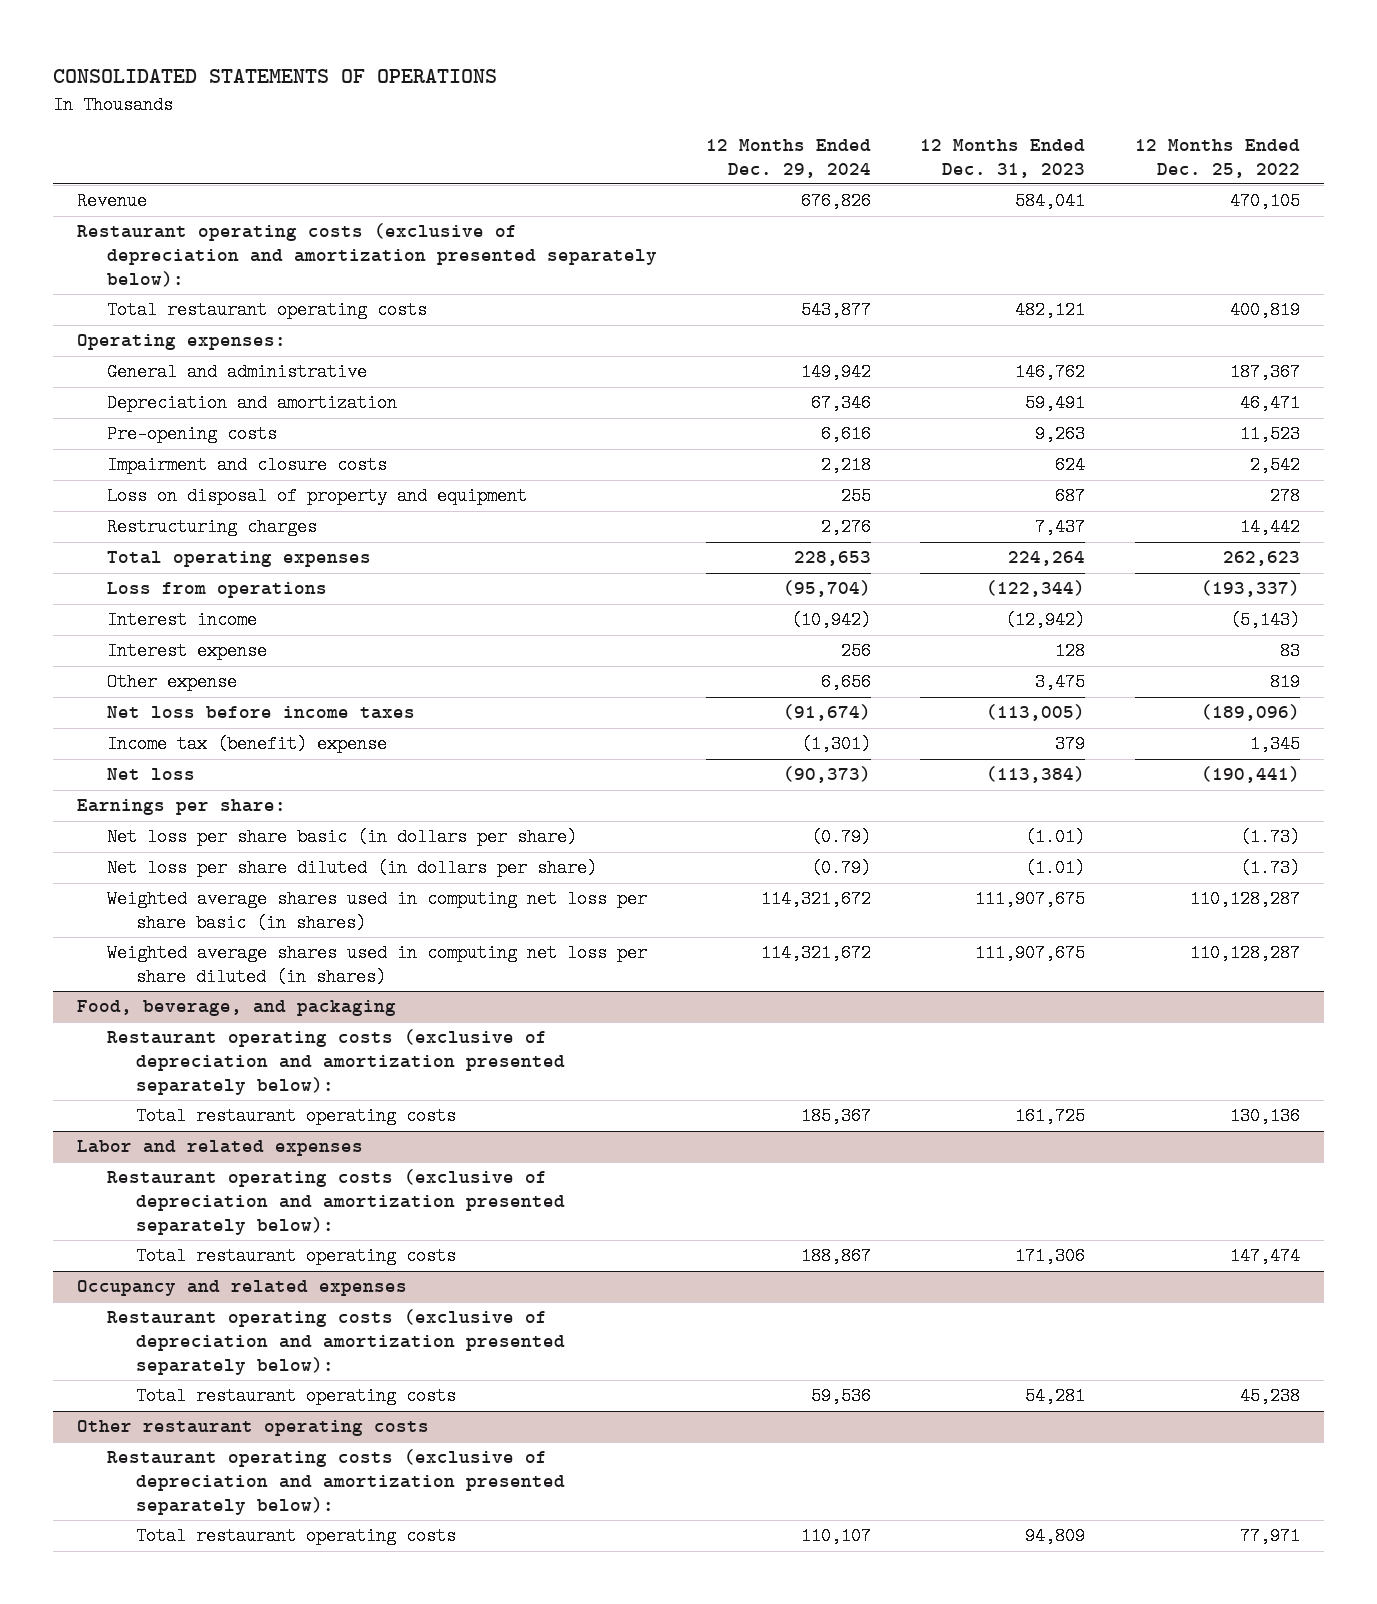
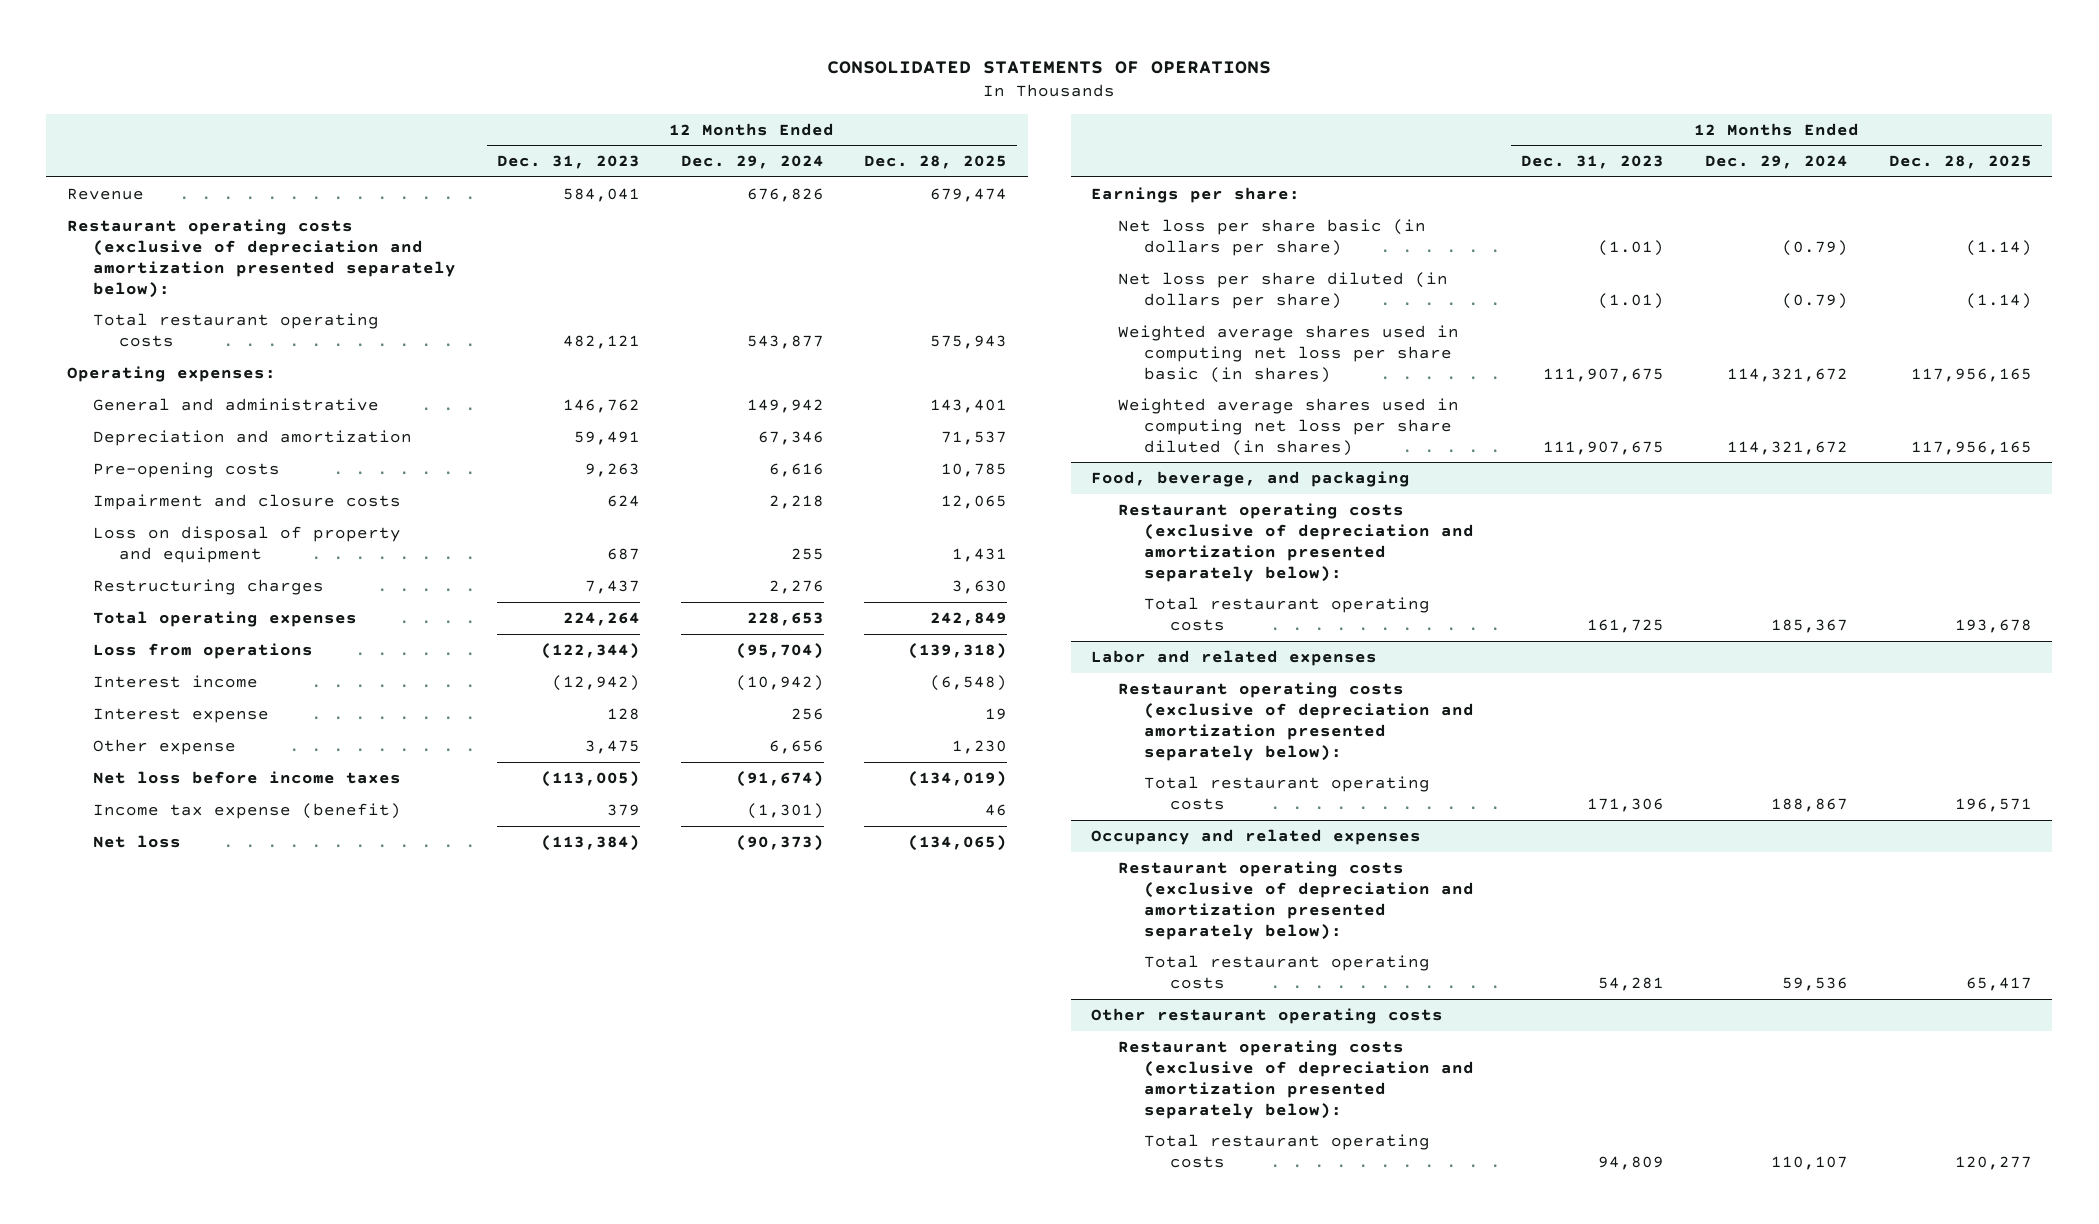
[1134,138,1300,178] 12 Months Ended Dec. 25, 2022 -> none
none -> [864,155,1008,170] Dec. 28, 2025
[106,735,387,754] Income tax (benefit) expense -> [92,802,401,819] Income tax expense (benefit)

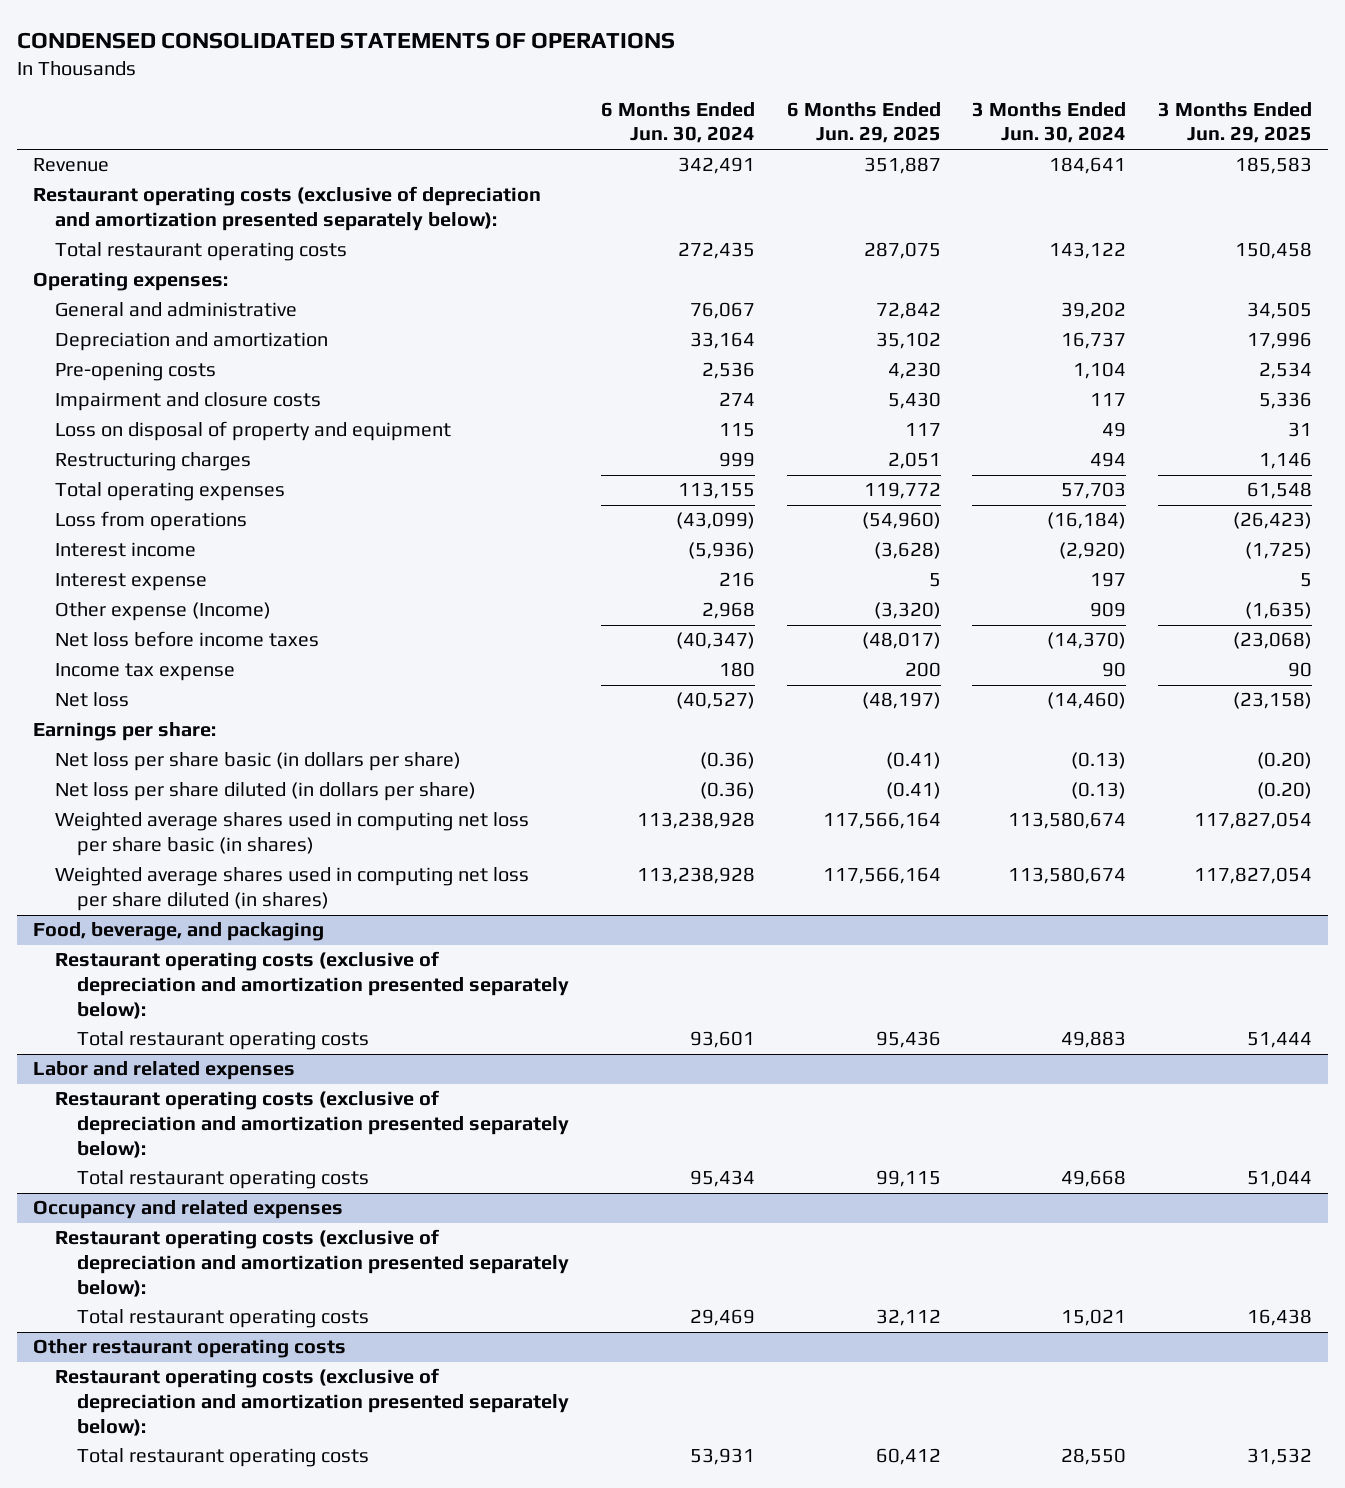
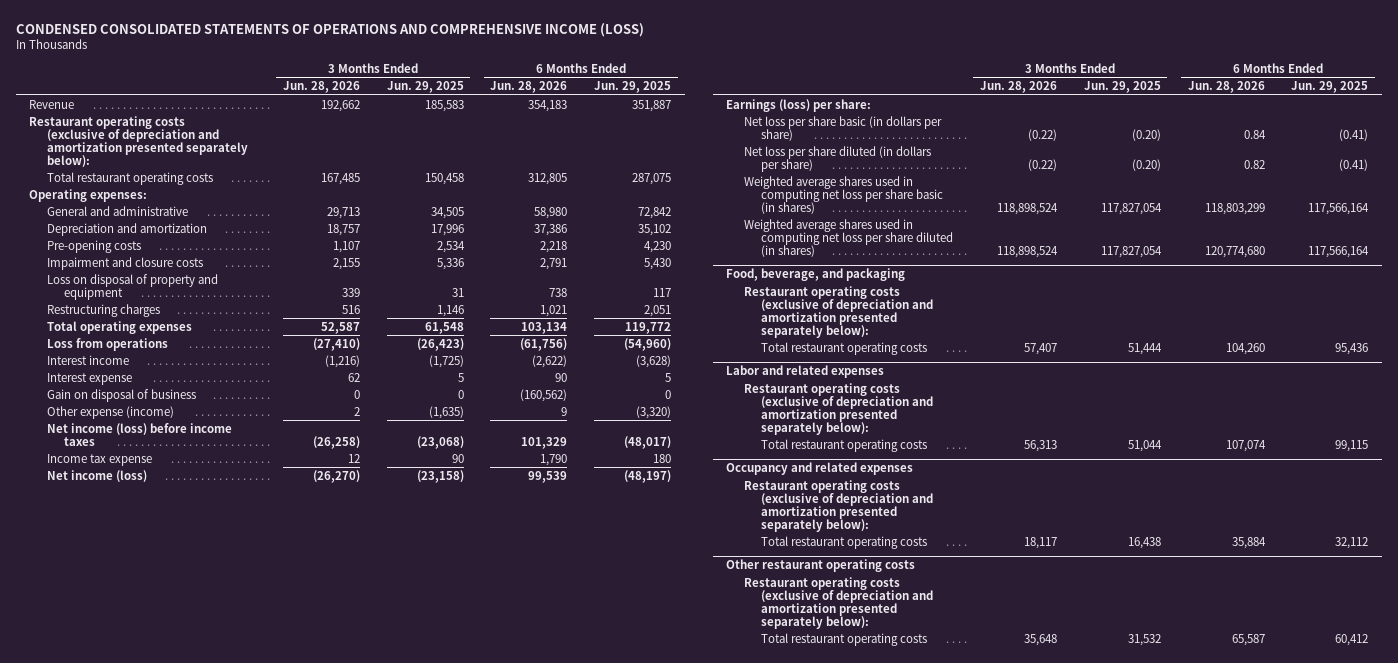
[16,31,675,49] CONDENSED CONSOLIDATED STATEMENTS OF OPERATIONS -> [16,22,645,37] CONDENSED CONSOLIDATED STATEMENTS OF OPERATIONS AND COMPREHENSIVE INCOME (LOSS)
[600,101,755,144] 6 Months Ended Jun. 30, 2024 -> none
[972,101,1127,144] 3 Months Ended Jun. 30, 2024 -> none
none -> [282,81,360,94] Jun. 28, 2026
none -> [490,81,568,94] Jun. 28, 2026
none -> [46,388,196,402] Gain on disposal of business
[55,602,272,622] Other expense (Income) -> [46,405,174,419] Other expense (income)
[55,631,320,648] Net loss before income taxes -> [46,422,232,446] Net income (loss) before income taxes
[904,662,941,678] 200 -> [653,453,672,463] 180
[55,692,130,708] Net loss -> [46,469,147,482] Net income (loss)
[32,722,216,742] Earnings per share: -> [726,98,872,112] Earnings (loss) per share:

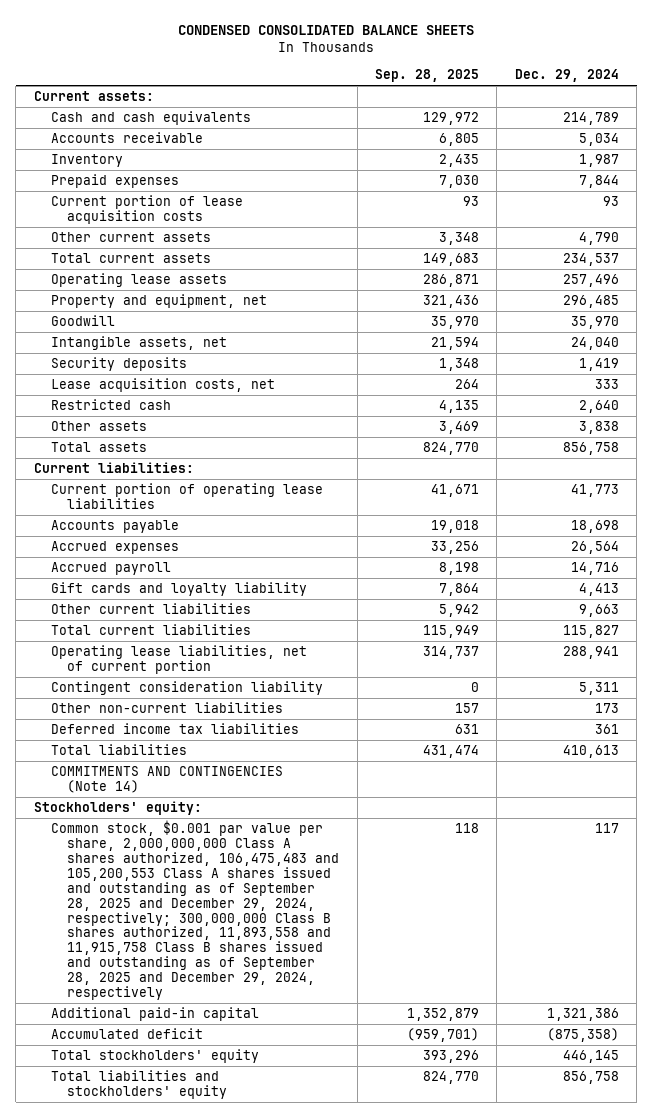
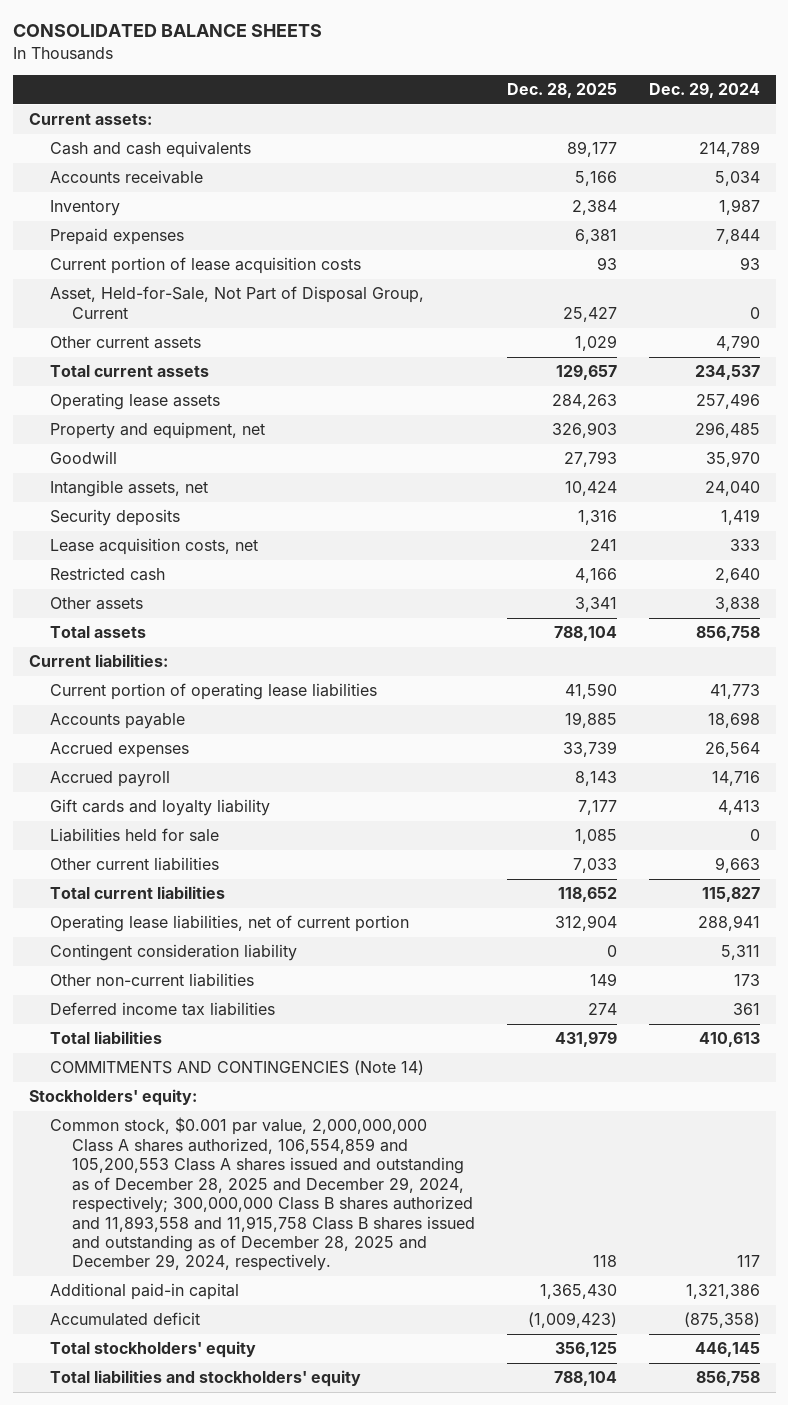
[178,25,475,36] CONDENSED CONSOLIDATED BALANCE SHEETS -> [12,24,322,38] CONSOLIDATED BALANCE SHEETS
[375,69,480,83] Sep. 28, 2025 -> none
none -> [506,82,617,98] Dec. 28, 2025
none -> [50,286,425,319] Asset, Held-for-Sale, Not Part of Disposal Group, Current
none -> [50,828,220,843] Liabilities held for sale
[50,820,340,1001] Common stock, $0.001 par value per share, 2,000,000,000 Class A shares authorized, 106,475,483 and 105,200,553 Class A shares issued and outstanding as of September 28, 2025 and December 29, 2024, respectively; 300,000,000 Class B shares authorized, 11,893,558 and 11,915,758 Class B shares issued and outstanding as of September 28, 2025 and December 29, 2024, respectively -> [50,1117,475,1272] Common stock, $0.001 par value, 2,000,000,000 Class A shares authorized, 106,554,859 and 105,200,553 Class A shares issued and outstanding as of December 28, 2025 and December 29, 2024, respectively; 300,000,000 Class B shares authorized and 11,893,558 and 11,915,758 Class B shares issued and outstanding as of December 28, 2025 and December 29, 2024, respectively.

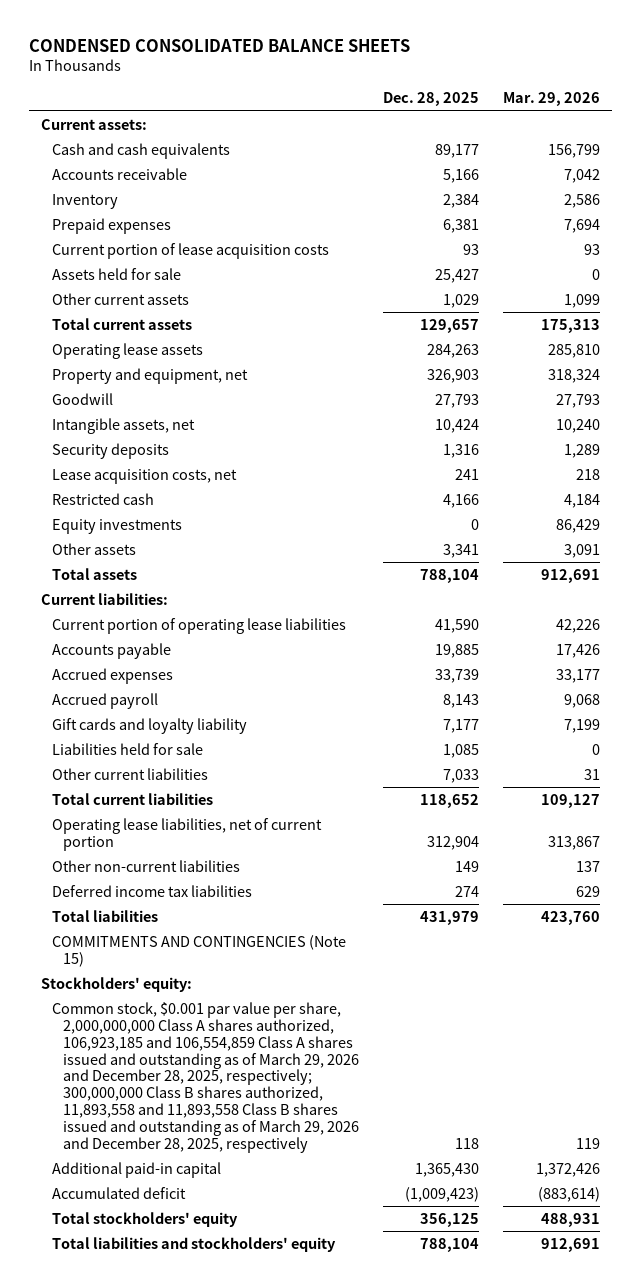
[12,24,322,38] CONSOLIDATED BALANCE SHEETS -> [29,38,411,52] CONDENSED CONSOLIDATED BALANCE SHEETS
[648,81,760,98] Dec. 29, 2024 -> none
none -> [503,92,601,107] Mar. 29, 2026
[50,286,425,319] Asset, Held-for-Sale, Not Part of Disposal Group, Current -> [52,267,182,280] Assets held for sale
none -> [52,518,183,534] Equity investments
[50,944,298,962] Contingent consideration liability -> none
[50,1060,425,1076] COMMITMENTS AND CONTINGENCIES (Note 14) -> [52,934,347,967] COMMITMENTS AND CONTINGENCIES (Note 15)
[50,1117,475,1272] Common stock, $0.001 par value, 2,000,000,000 Class A shares authorized, 106,554,859 and 105,200,553 Class A shares issued and outstanding as of December 28, 2025 and December 29, 2024, respectively; 300,000,000 Class B shares authorized and 11,893,558 and 11,915,758 Class B shares issued and outstanding as of December 28, 2025 and December 29, 2024, respectively. -> [52,1001,360,1153] Common stock, $0.001 par value per share, 2,000,000,000 Class A shares authorized, 106,923,185 and 106,554,859 Class A shares issued and outstanding as of March 29, 2026 and December 28, 2025, respectively; 300,000,000 Class B shares authorized, 11,893,558 and 11,893,558 Class B shares issued and outstanding as of March 29, 2026 and December 28, 2025, respectively

